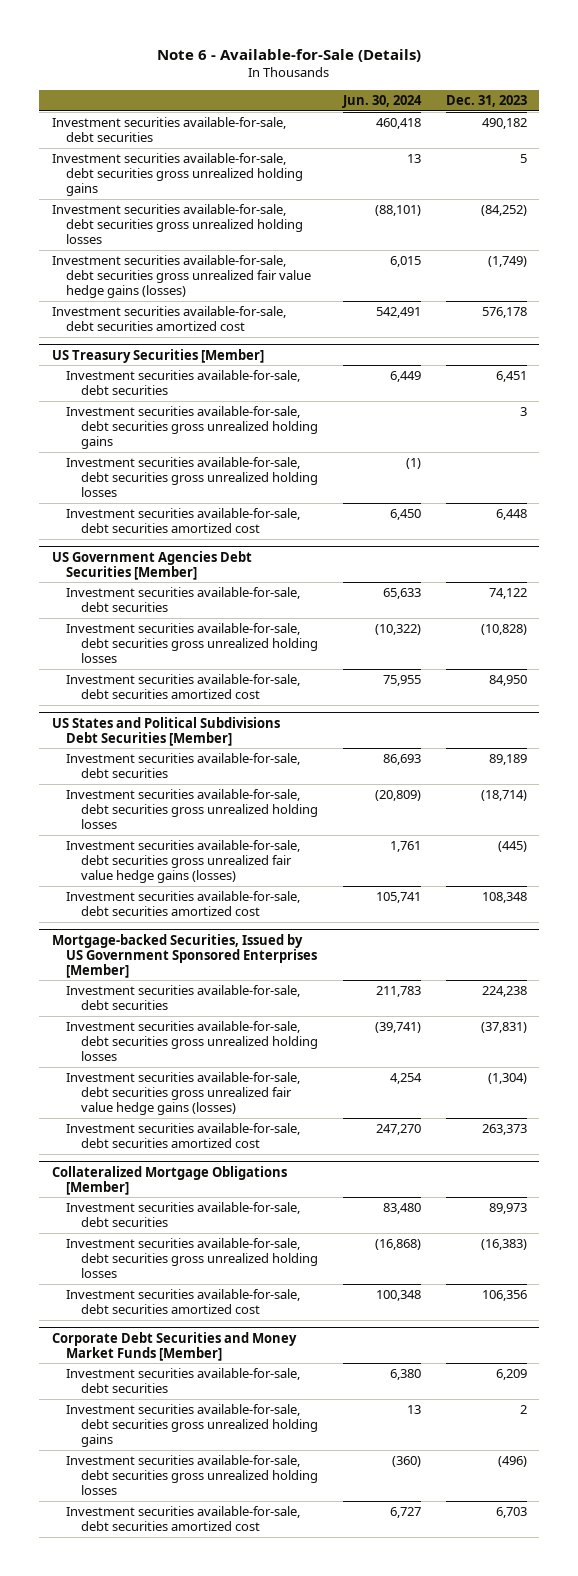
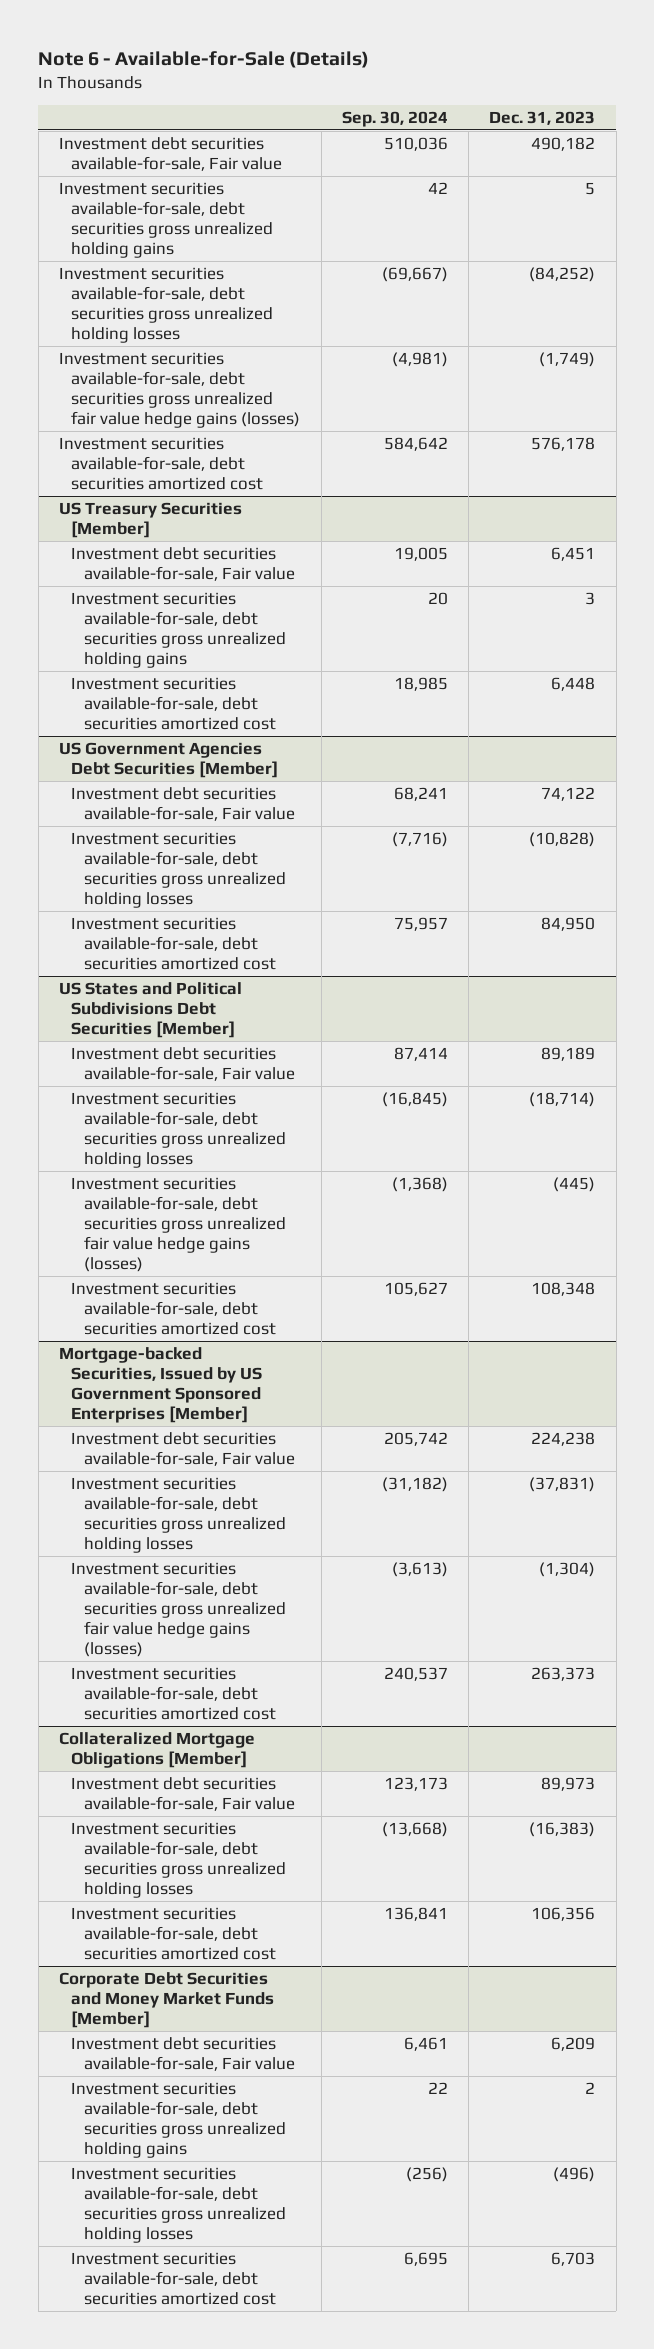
[342,95,423,109] Jun. 30, 2024 -> none
none -> [341,111,448,128] Sep. 30, 2024
[51,116,286,143] Investment securities available-for-sale, debt securities -> [58,136,283,172] Investment debt securities available-for-sale, Fair value
[66,369,301,396] Investment securities available-for-sale, debt securities -> [71,546,295,582] Investment debt securities available-for-sale, Fair value
[66,456,319,498] Investment securities available-for-sale, debt securities gross unrealized holding losses -> none
[66,586,301,613] Investment securities available-for-sale, debt securities -> [71,786,295,822] Investment debt securities available-for-sale, Fair value
[66,752,301,779] Investment securities available-for-sale, debt securities -> [71,1046,295,1082] Investment debt securities available-for-sale, Fair value
[66,984,301,1011] Investment securities available-for-sale, debt securities -> [71,1431,295,1467] Investment debt securities available-for-sale, Fair value
[66,1201,301,1228] Investment securities available-for-sale, debt securities -> [71,1776,295,1812] Investment debt securities available-for-sale, Fair value
[66,1367,301,1394] Investment securities available-for-sale, debt securities -> [71,2036,295,2072] Investment debt securities available-for-sale, Fair value

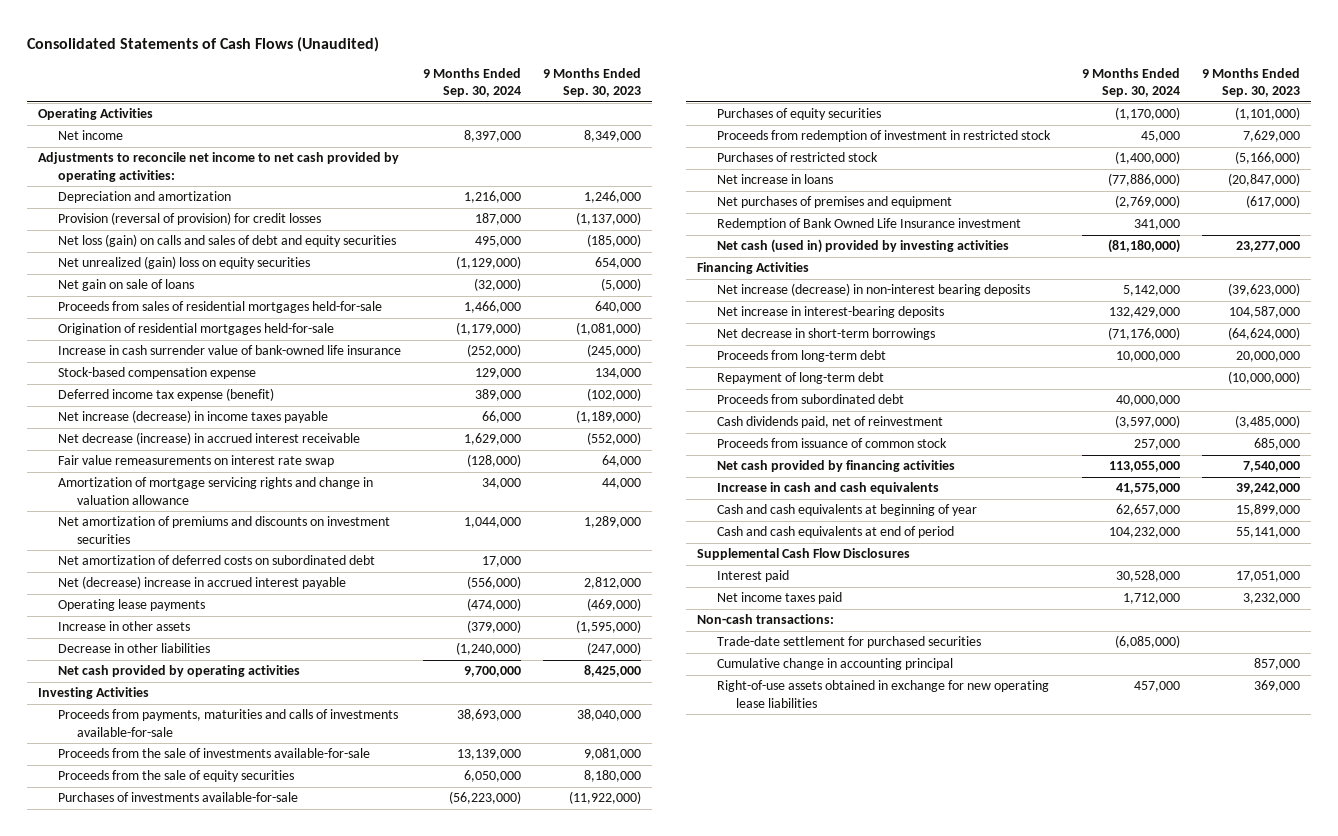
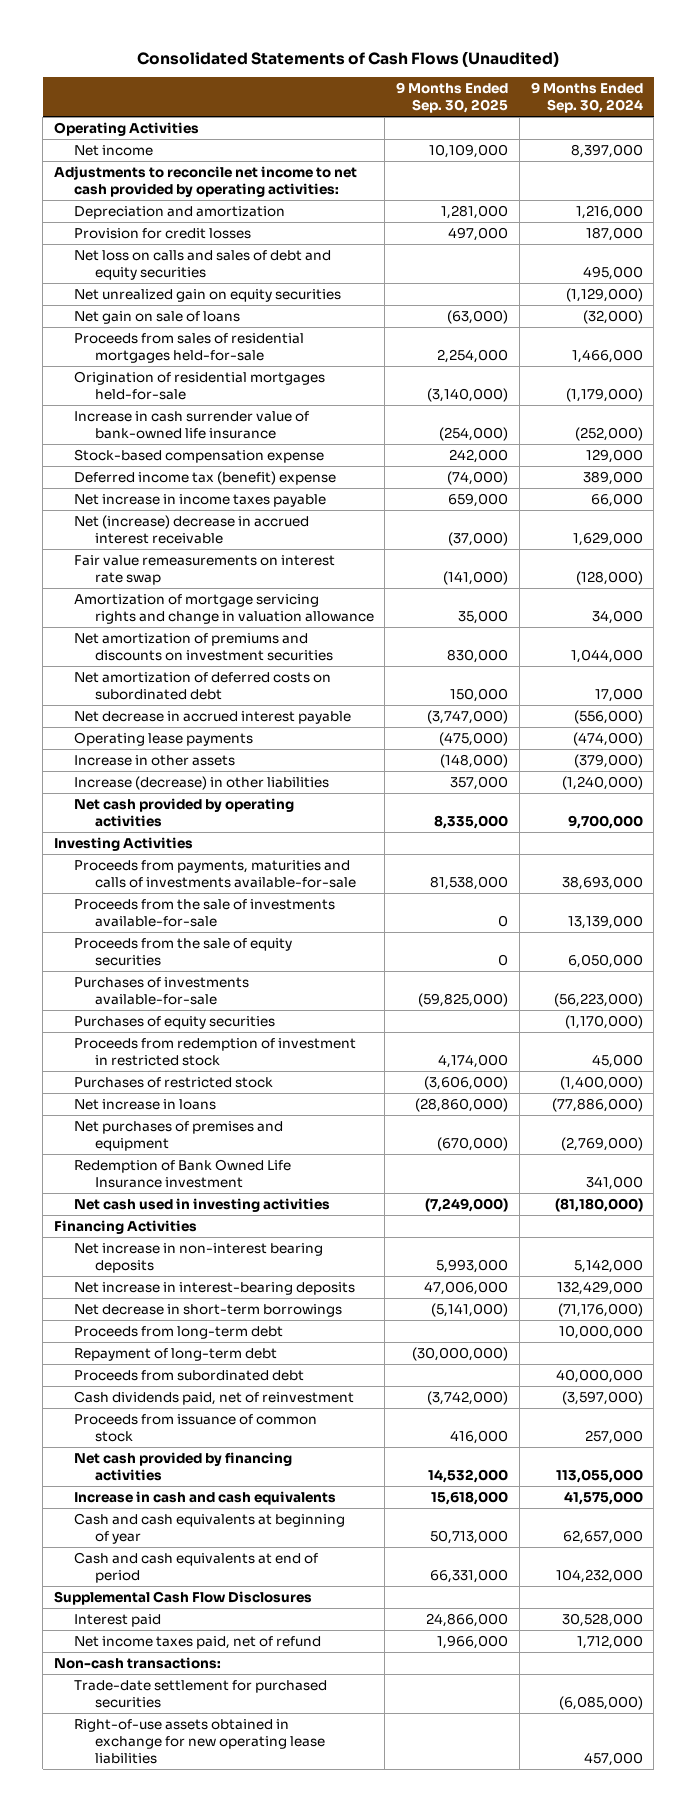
[542,67,641,98] 9 Months Ended Sep. 30, 2023 -> none
none -> [396,82,509,114] 9 Months Ended Sep. 30, 2025
[57,212,321,226] Provision (reversal of provision) for credit losses -> [74,227,252,239] Provision for credit losses
[57,234,396,248] Net loss (gain) on calls and sales of debt and equity securities -> [74,249,332,280] Net loss on calls and sales of debt and equity securities
[57,256,310,270] Net unrealized (gain) loss on equity securities -> [74,288,342,302] Net unrealized gain on equity securities
[57,388,274,402] Deferred income tax expense (benefit) -> [74,470,337,485] Deferred income tax (benefit) expense
[57,410,328,424] Net increase (decrease) in income taxes payable -> [74,493,327,507] Net increase in income taxes payable
[57,432,360,446] Net decrease (increase) in accrued interest receivable -> [74,514,310,544] Net (increase) decrease in accrued interest receivable
[57,576,346,590] Net (decrease) increase in accrued interest payable -> [74,710,352,724] Net decrease in accrued interest payable
[57,643,210,654] Decrease in other liabilities -> [74,775,330,790] Increase (decrease) in other liabilities
[716,239,1009,254] Net cash (used in) provided by investing activities -> [74,1197,331,1212] Net cash used in investing activities
[716,283,1030,297] Net increase (decrease) in non-interest bearing deposits -> [74,1242,324,1273] Net increase in non-interest bearing deposits
[716,592,842,605] Net income taxes paid -> [74,1635,322,1649] Net income taxes paid, net of refund
[716,658,953,671] Cumulative change in accounting principal -> none

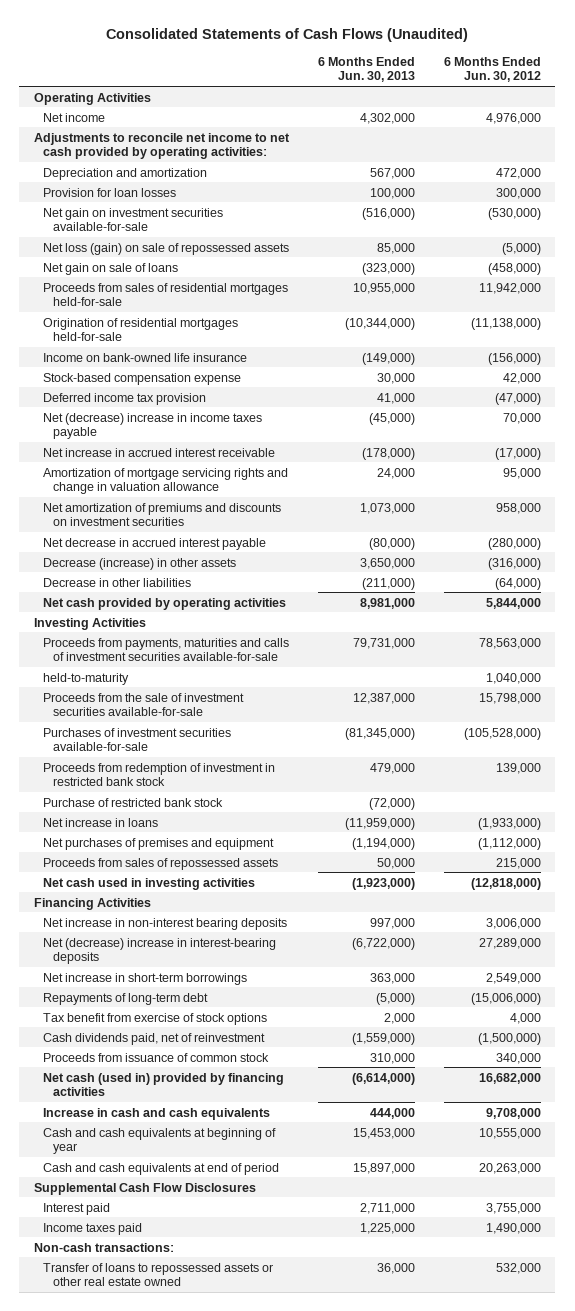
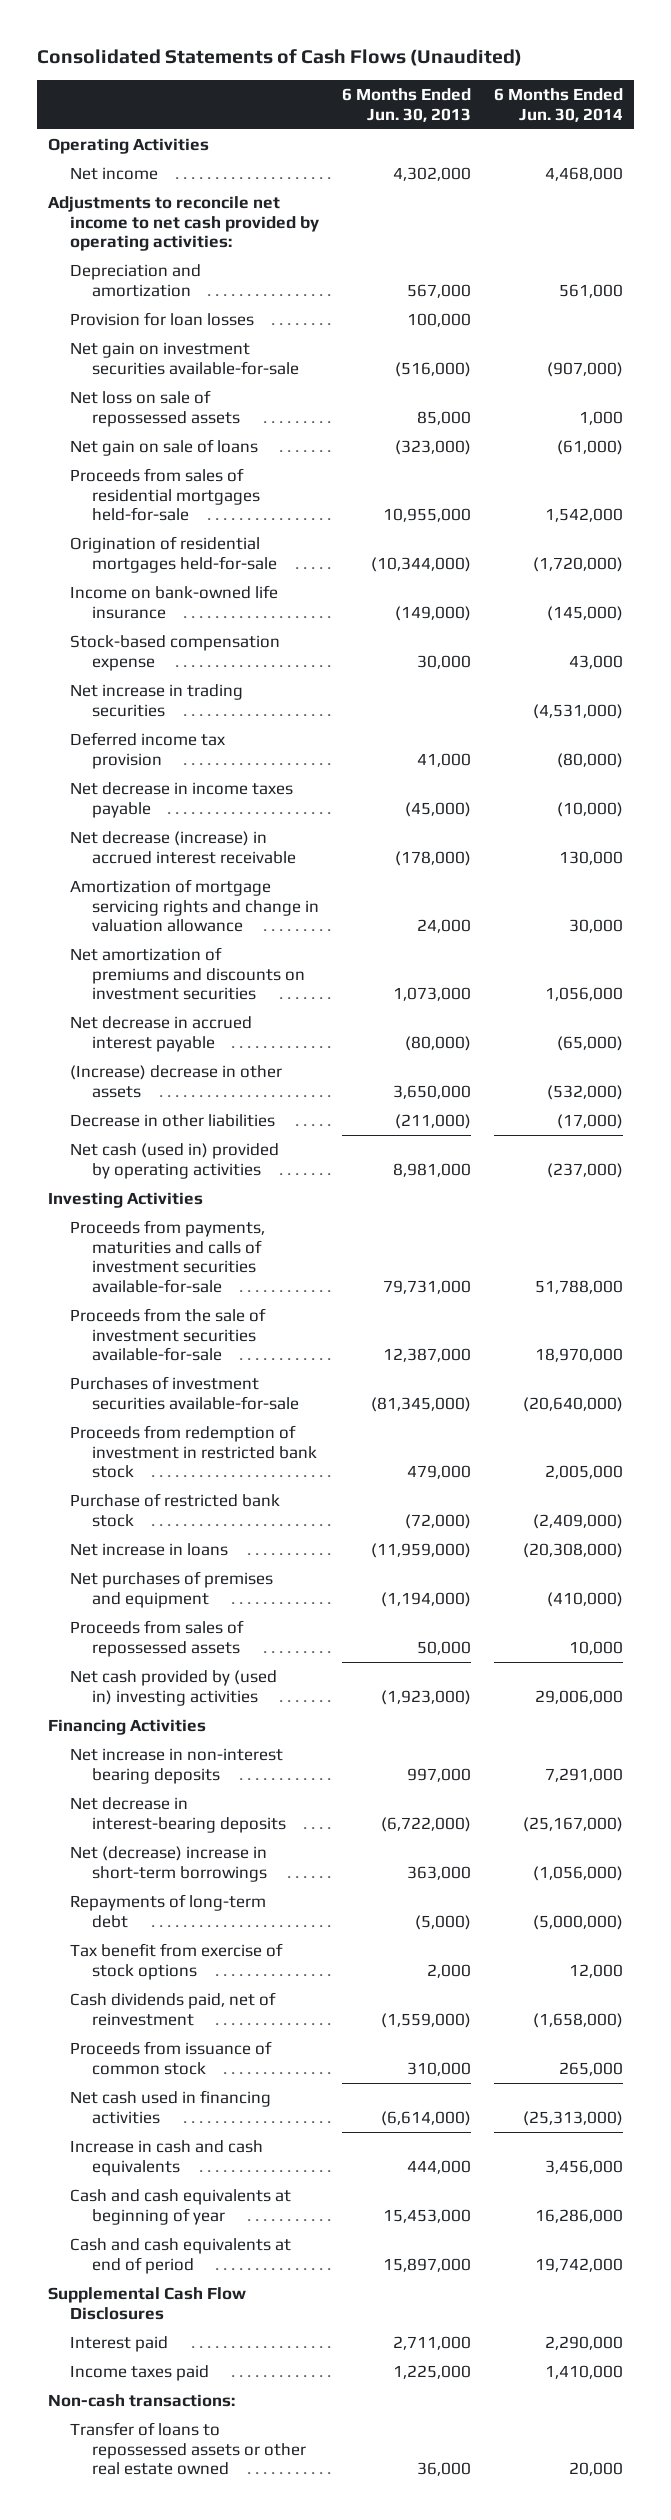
[443,56,541,83] 6 Months Ended Jun. 30, 2012 -> none
none -> [493,88,623,122] 6 Months Ended Jun. 30, 2014
[43,242,290,255] Net loss (gain) on sale of repossessed assets -> [70,390,241,427] Net loss on sale of repossessed assets
none -> [70,684,244,717] Net increase in trading securities
[43,412,263,440] Net (decrease) increase in income taxes payable -> [70,782,294,818] Net decrease in income taxes payable
[43,447,276,457] Net increase in accrued interest receivable -> [70,831,297,864] Net decrease (increase) in accrued interest receivable
[43,557,237,570] Decrease (increase) in other assets -> [70,1065,283,1098] (Increase) decrease in other assets
[43,597,287,610] Net cash provided by operating activities -> [70,1143,280,1179] Net cash (used in) provided by operating activities
[43,672,130,685] held-to-maturity -> none
[43,877,256,890] Net cash used in investing activities -> [70,1670,278,1706] Net cash provided by (used in) investing activities
[43,937,277,965] Net (decrease) increase in interest-bearing deposits -> [70,1797,287,1833] Net decrease in interest-bearing deposits
[43,972,248,985] Net increase in short-term borrowings -> [70,1846,268,1882] Net (decrease) increase in short-term borrowings
[43,1072,285,1097] Net cash (used in) provided by financing activities -> [70,2090,272,2124] Net cash used in financing activities

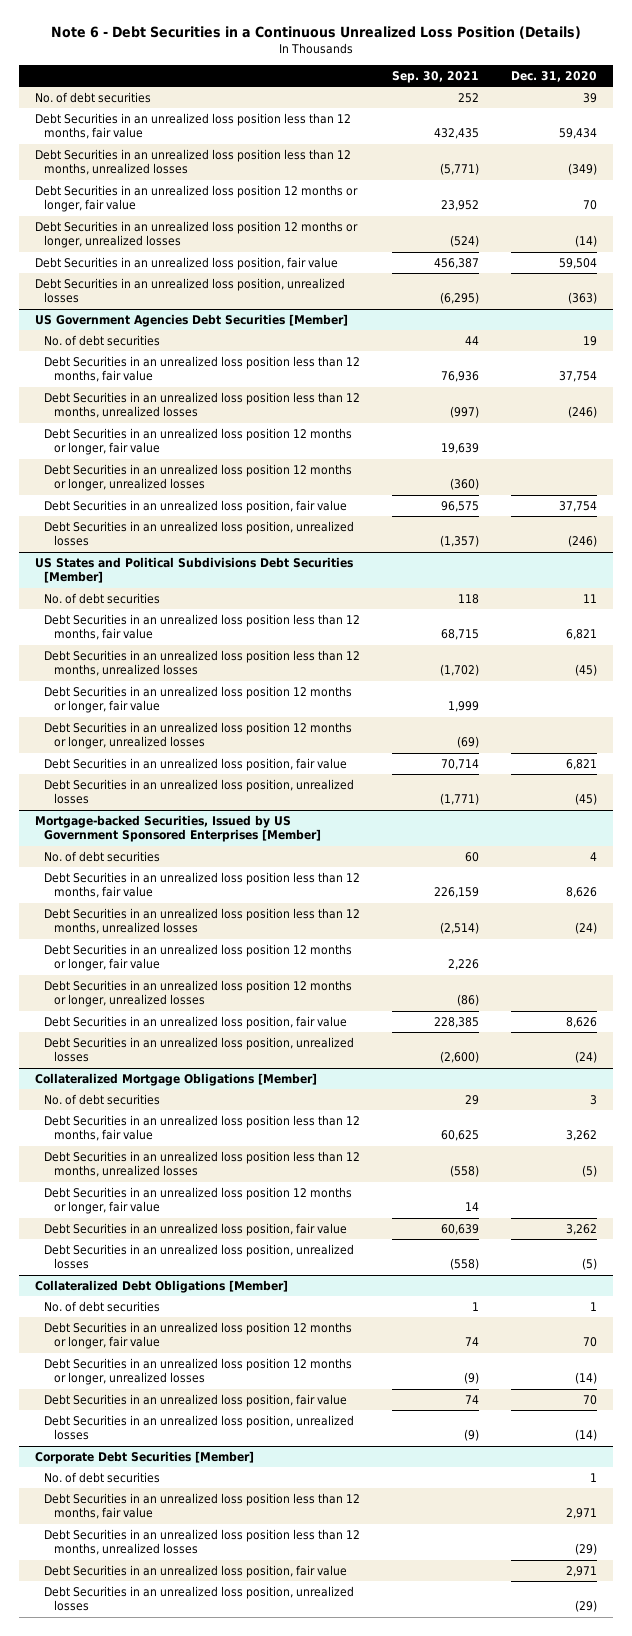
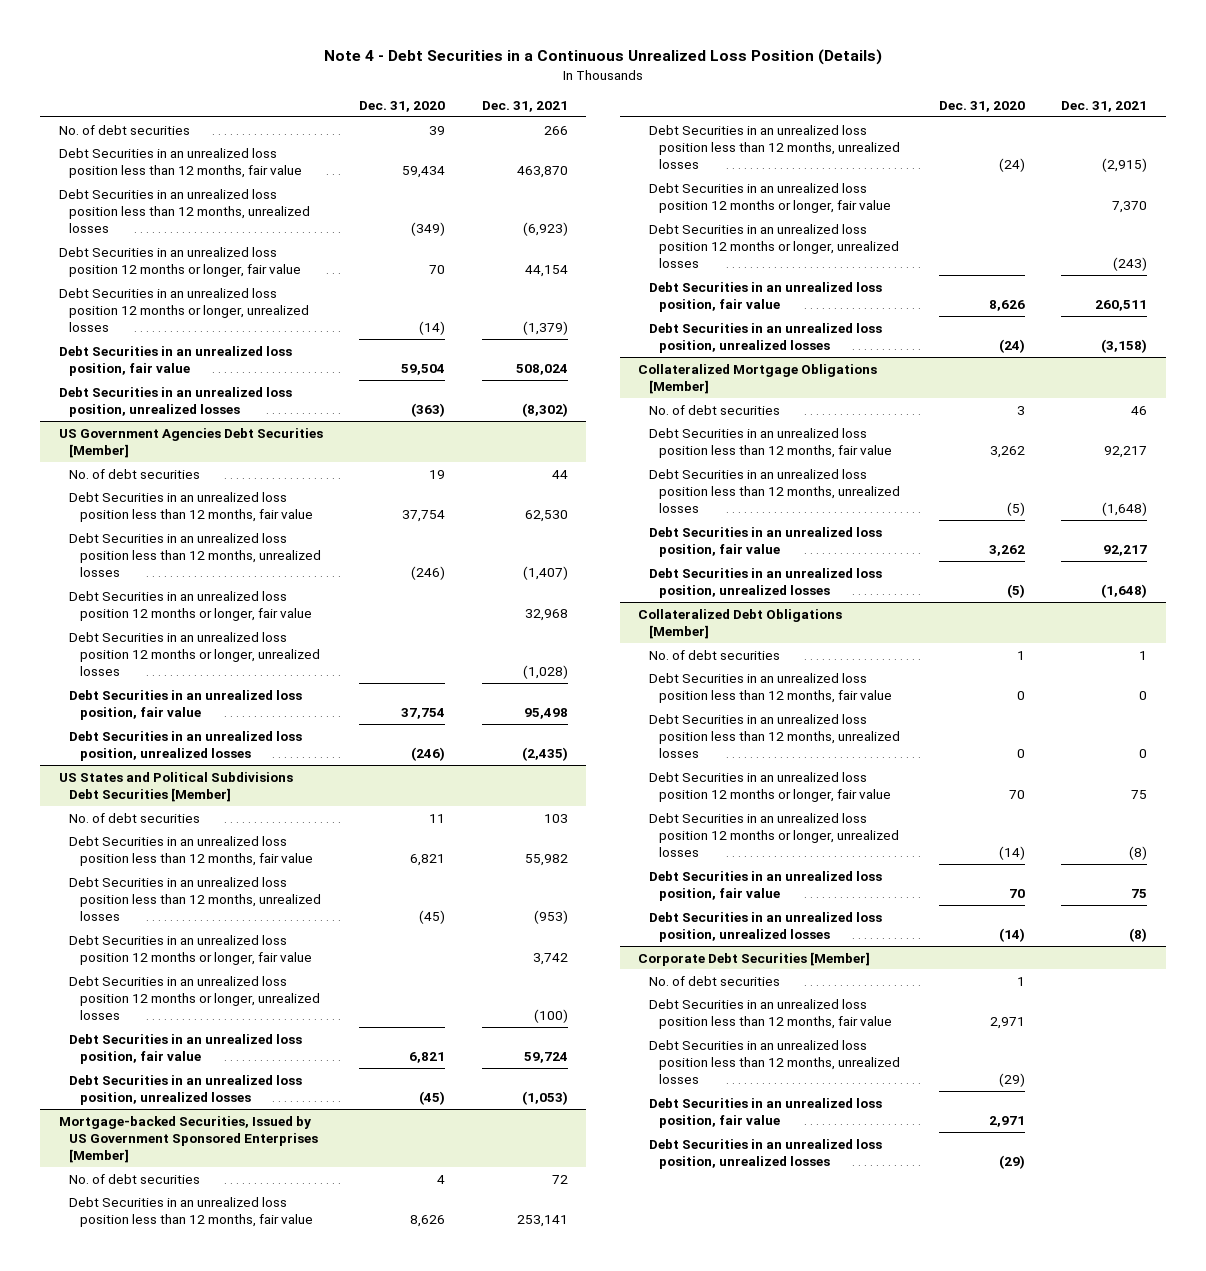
[51,26,582,40] Note 6 - Debt Securities in a Continuous Unrealized Loss Position (Details) -> [324,49,883,66] Note 4 - Debt Securities in a Continuous Unrealized Loss Position (Details)
[392,70,480,83] Sep. 30, 2021 -> none
none -> [481,100,568,112] Dec. 31, 2021
[44,1186,353,1215] Debt Securities in an unrealized loss position 12 months or longer, fair value -> none
none -> [648,672,893,704] Debt Securities in an unrealized loss position less than 12 months, fair value
none -> [648,713,901,759] Debt Securities in an unrealized loss position less than 12 months, unrealized losses

